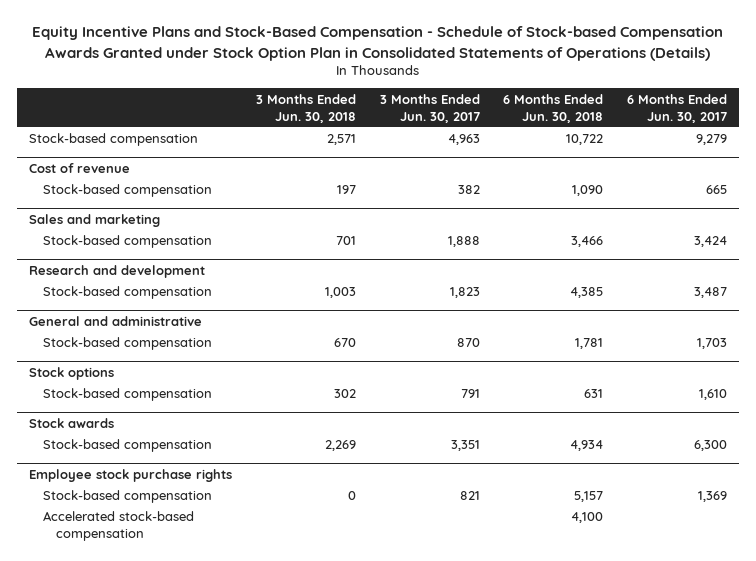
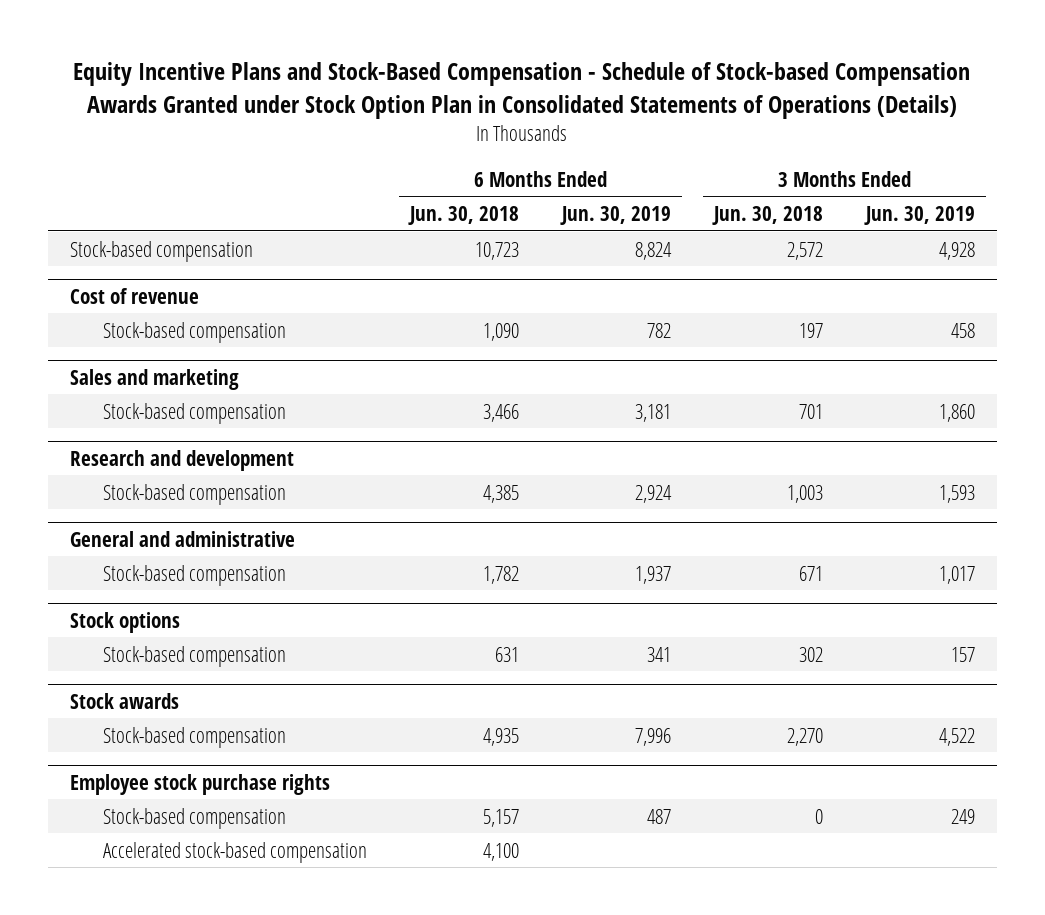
[379,93,480,123] 3 Months Ended Jun. 30, 2017 -> none
[627,93,728,123] 6 Months Ended Jun. 30, 2017 -> none
none -> [560,205,672,225] Jun. 30, 2019
none -> [864,205,976,225] Jun. 30, 2019
[326,134,356,146] 2,571 -> [787,241,824,260] 2,572
[566,134,604,146] 10,722 -> [474,241,519,260] 10,723
[333,338,356,348] 670 -> [799,565,824,581] 671
[575,338,604,350] 1,781 -> [482,565,519,584] 1,782
[324,440,356,452] 2,269 -> [787,727,824,746] 2,270
[570,440,604,452] 4,934 -> [482,727,519,746] 4,935

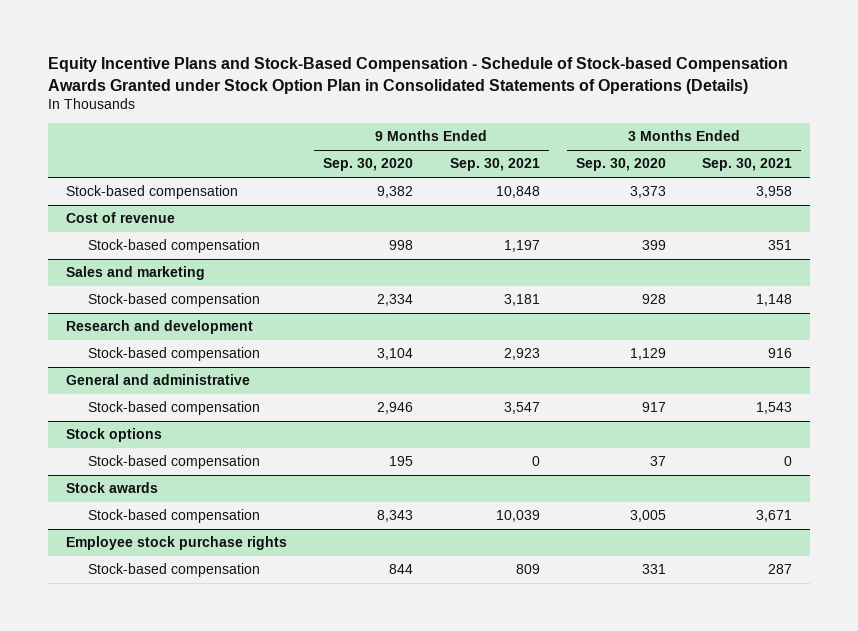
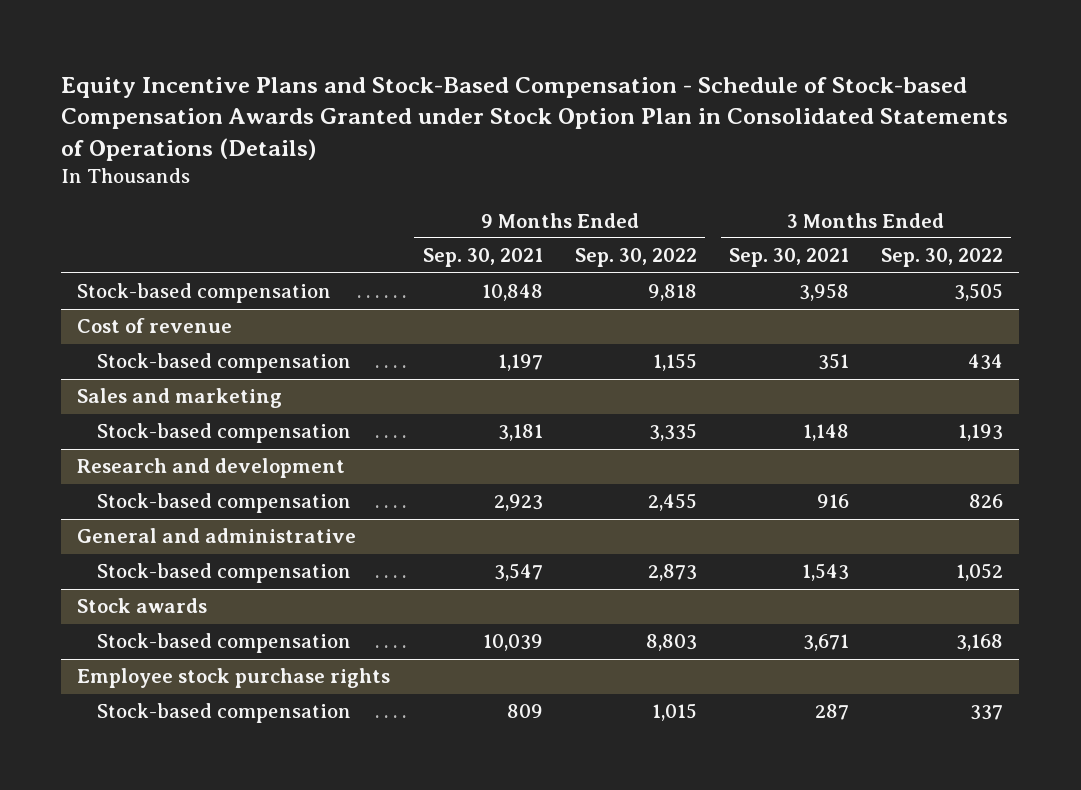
[323,158,414,172] Sep. 30, 2020 -> none
[575,158,666,172] Sep. 30, 2020 -> none
none -> [574,248,697,268] Sep. 30, 2022
none -> [881,248,1004,268] Sep. 30, 2022
[65,428,162,443] Stock options -> none
[87,455,260,470] Stock-based compensation -> none

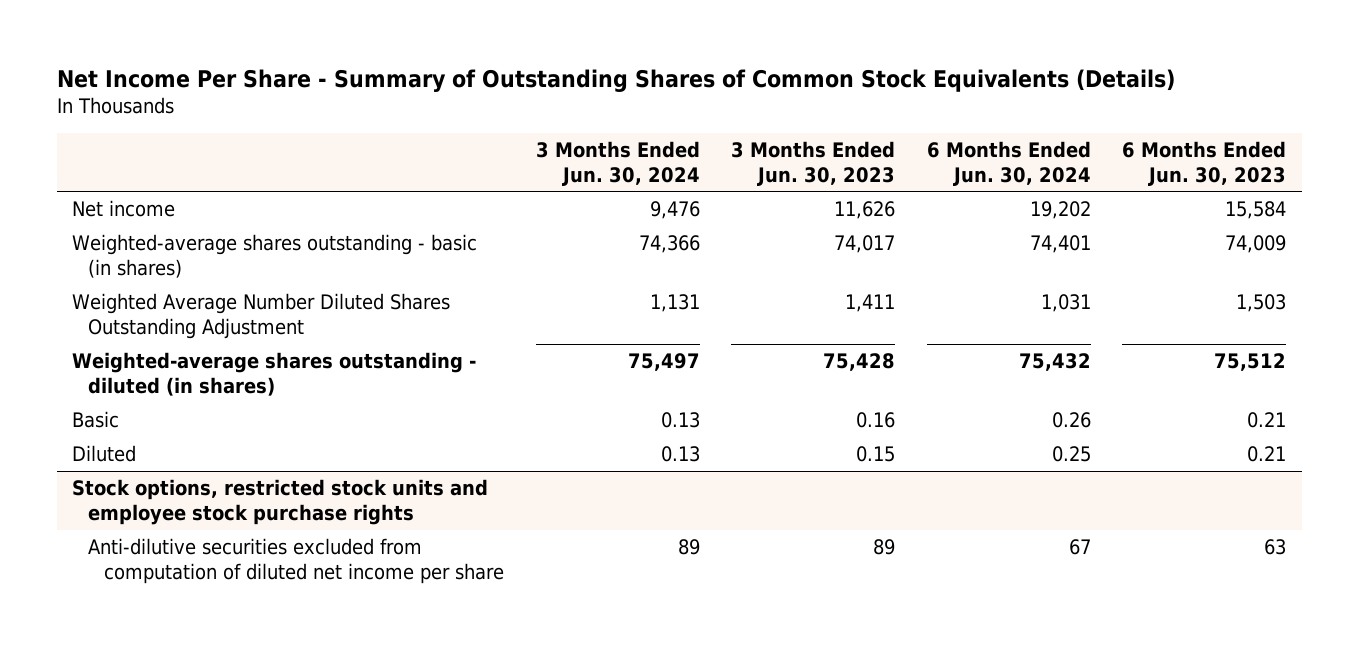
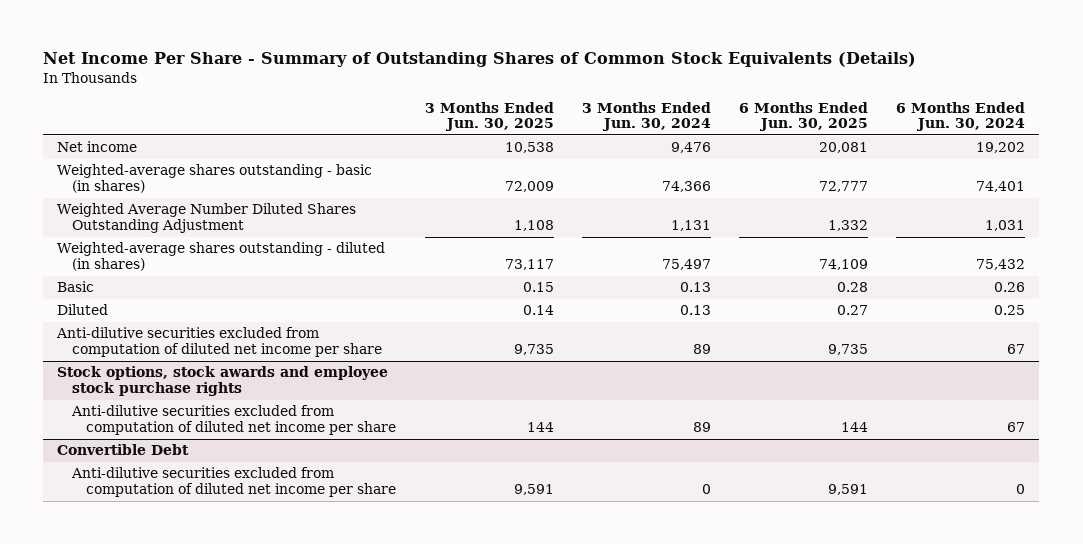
[731,140,896,186] 3 Months Ended Jun. 30, 2023 -> none
[1122,140,1287,186] 6 Months Ended Jun. 30, 2023 -> none
none -> [424,101,554,132] 3 Months Ended Jun. 30, 2025
none -> [739,101,869,132] 6 Months Ended Jun. 30, 2025
[72,479,489,525] Stock options, restricted stock units and employee stock purchase rights -> none
none -> [57,366,389,397] Stock options, stock awards and employee stock purchase rights
none -> [70,405,397,436] Anti-dilutive securities excluded from computation of diluted net income per share
none -> [57,444,190,456] Convertible Debt
none -> [70,467,397,498] Anti-dilutive securities excluded from computation of diluted net income per share

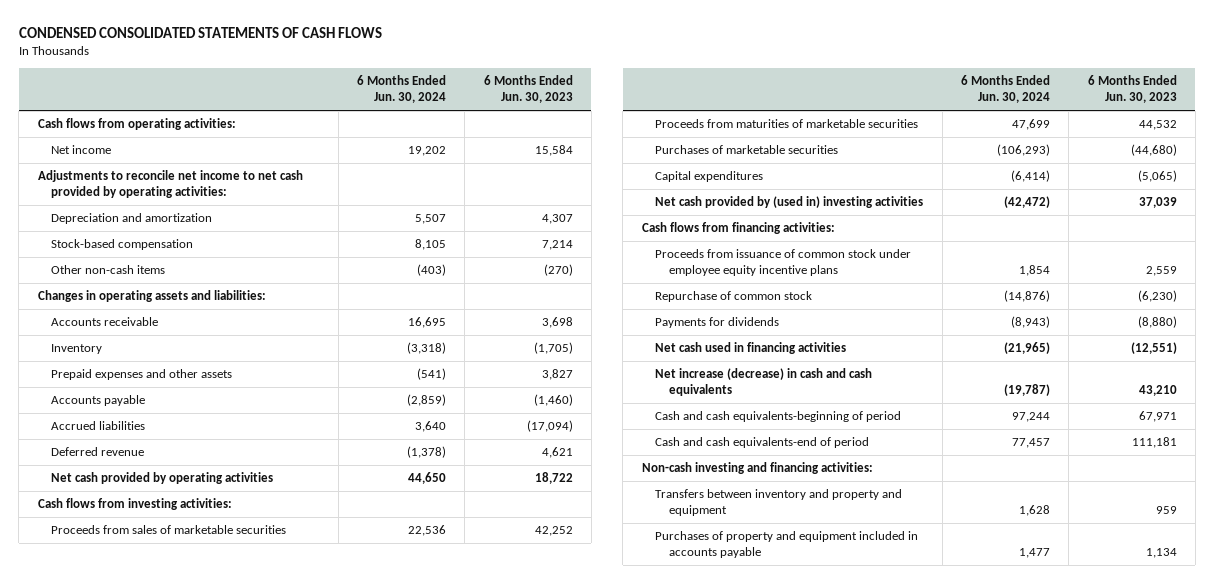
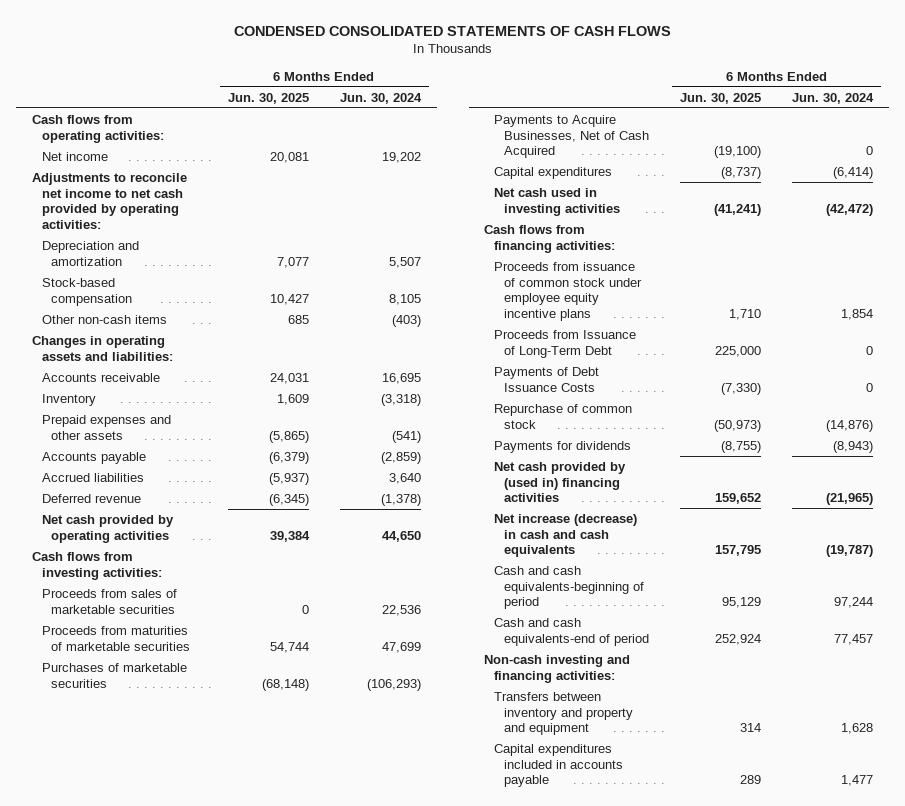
[483,75,573,104] 6 Months Ended Jun. 30, 2023 -> none
none -> [227,92,309,104] Jun. 30, 2025
none -> [494,114,649,159] Payments to Acquire Businesses, Net of Cash Acquired
[655,196,924,209] Net cash provided by (used in) investing activities -> [494,187,620,216] Net cash used in investing activities
none -> [494,329,637,358] Proceeds from Issuance of Long-Term Debt
none -> [494,366,600,392] Payments of Debt Issuance Costs
[655,342,847,355] Net cash used in financing activities -> [494,461,627,503] Net cash provided by (used in) financing activities
[655,531,919,559] Purchases of property and equipment included in accounts payable -> [494,743,623,788] Capital expenditures included in accounts payable

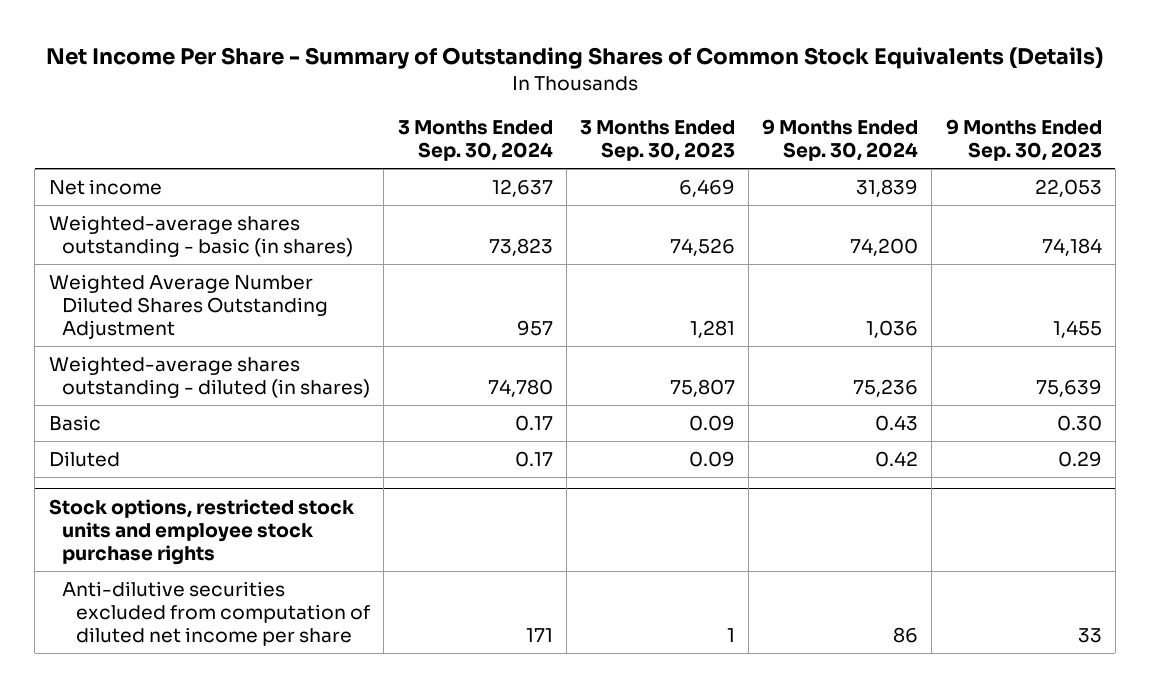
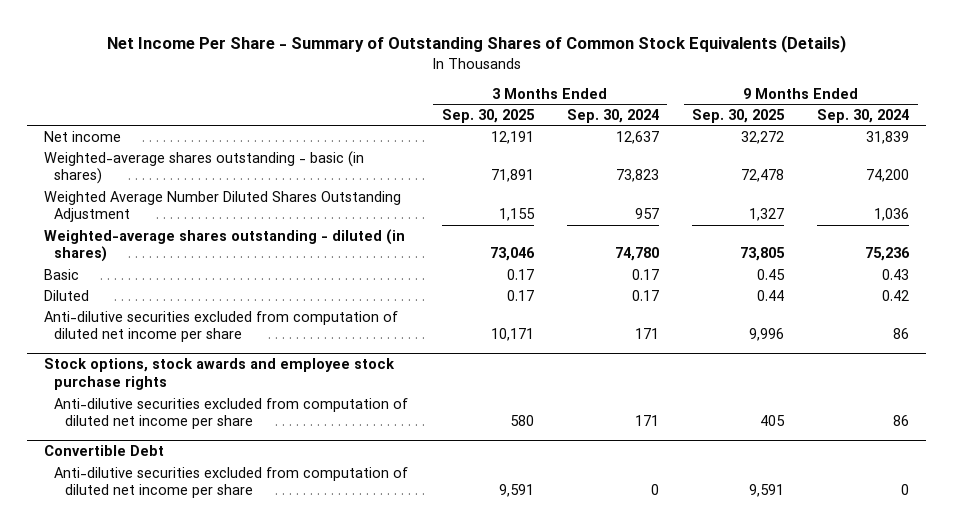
[579,119,735,161] 3 Months Ended Sep. 30, 2023 -> none
[945,118,1102,161] 9 Months Ended Sep. 30, 2023 -> none
none -> [441,108,535,123] Sep. 30, 2025
none -> [692,108,786,123] Sep. 30, 2025
[48,498,355,565] Stock options, restricted stock units and employee stock purchase rights -> none
none -> [43,358,395,391] Stock options, stock awards and employee stock purchase rights
none -> [54,397,409,430] Anti-dilutive securities excluded from computation of diluted net income per share
none -> [43,445,164,457] Convertible Debt
none -> [54,466,409,499] Anti-dilutive securities excluded from computation of diluted net income per share

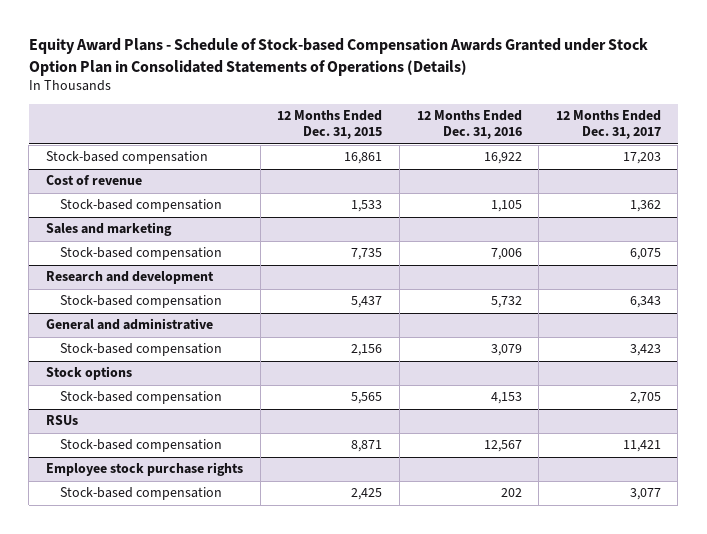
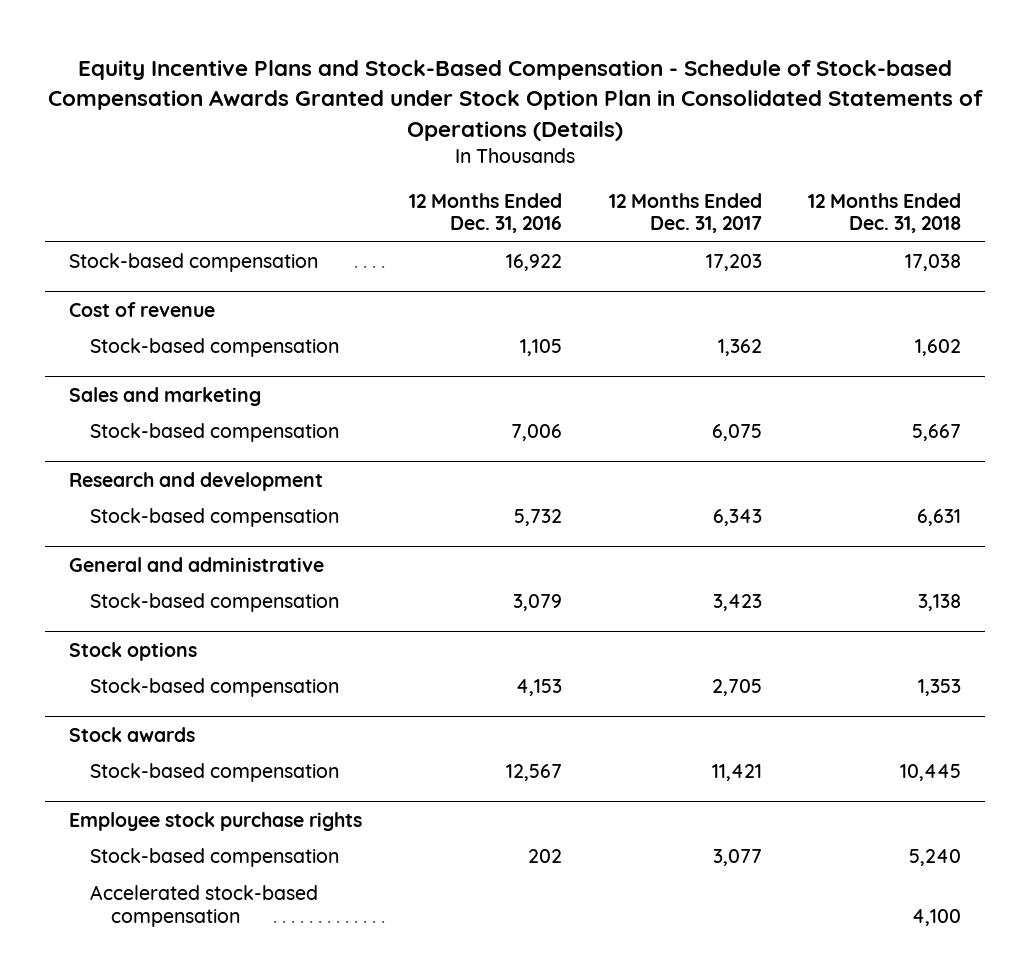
[28,38,648,76] Equity Award Plans - Schedule of Stock-based Compensation Awards Granted under Stock Option Plan in Consolidated Statements of Operations (Details) -> [48,59,984,141] Equity Incentive Plans and Stock-Based Compensation - Schedule of Stock-based Compensation Awards Granted under Stock Option Plan in Consolidated Statements of Operations (Details)
[277,110,383,140] 12 Months Ended Dec. 31, 2015 -> none
none -> [808,192,962,234] 12 Months Ended Dec. 31, 2018
[46,415,79,426] RSUs -> [68,726,195,742] Stock awards
none -> [89,885,318,927] Accelerated stock-based compensation

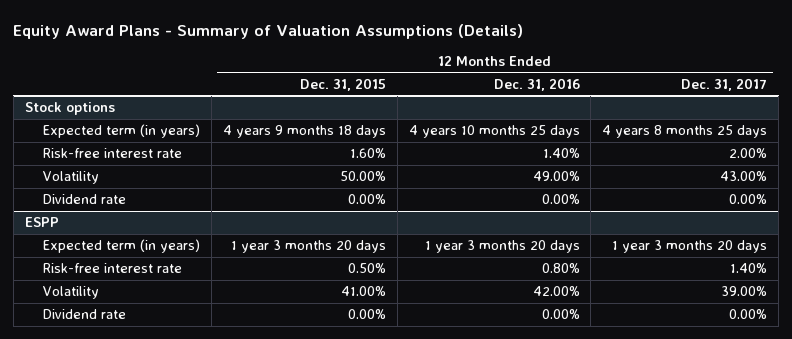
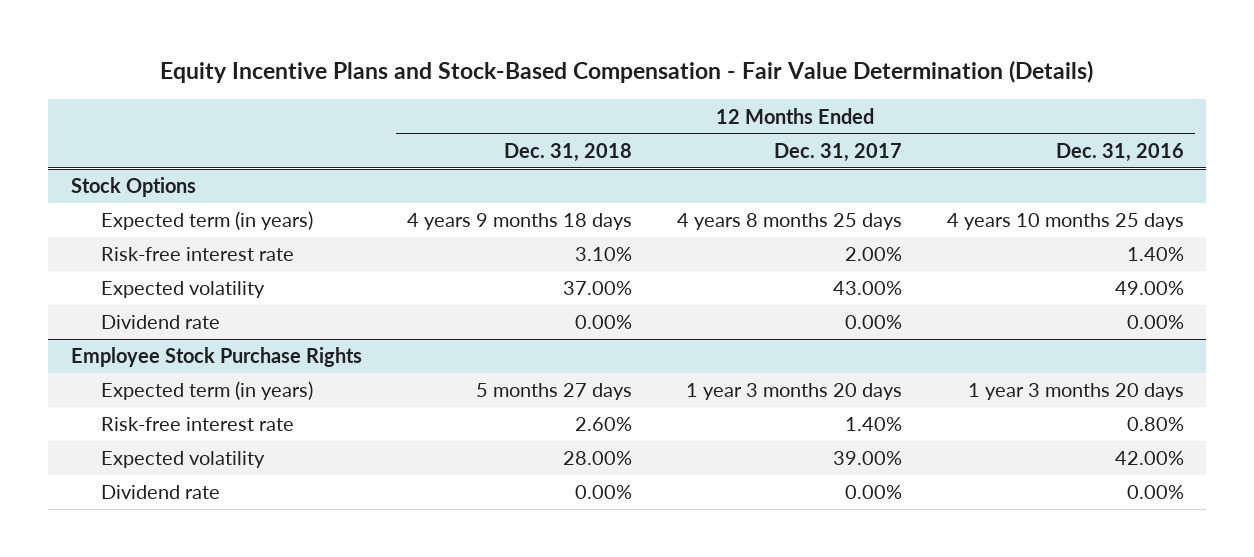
[13,23,524,39] Equity Award Plans - Summary of Valuation Assumptions (Details) -> [160,60,1094,84] Equity Incentive Plans and Stock-Based Compensation - Fair Value Determination (Details)
[299,77,386,91] Dec. 31, 2015 -> none
none -> [503,142,632,162] Dec. 31, 2018
[24,102,115,116] Stock options -> [70,177,196,198] Stock Options
[42,171,99,185] Volatility -> [101,281,266,299] Expected volatility
[24,217,59,228] ESPP -> none
none -> [70,347,362,368] Employee Stock Purchase Rights
[42,286,99,300] Volatility -> [101,451,266,469] Expected volatility

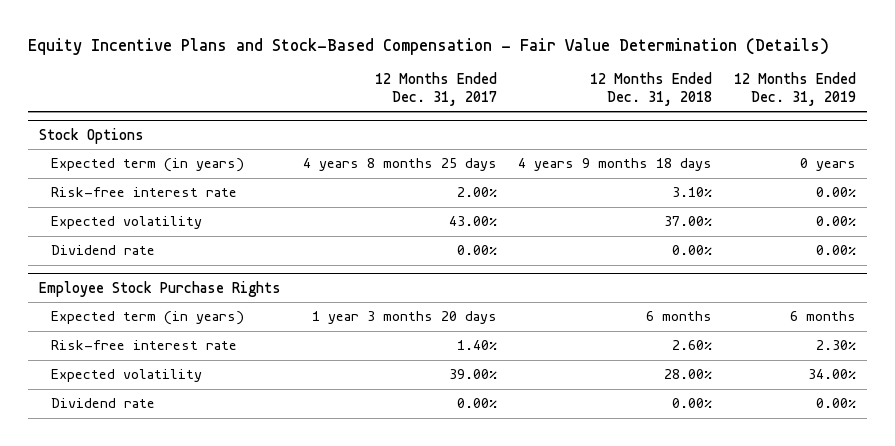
[1055,142,1184,162] Dec. 31, 2016 -> none
none -> [733,72,856,106] 12 Months Ended Dec. 31, 2019
[475,383,632,401] 5 months 27 days -> [646,311,713,322] 6 months

